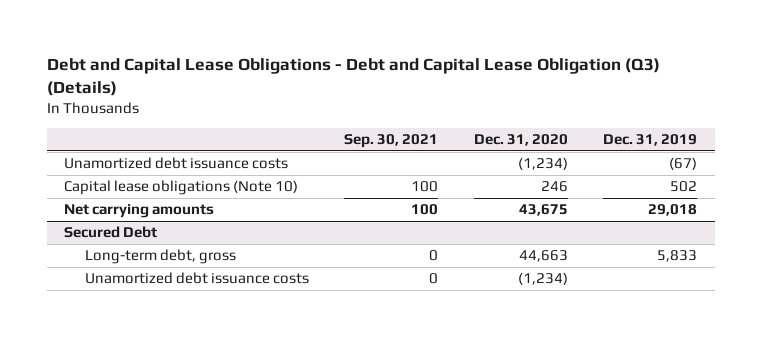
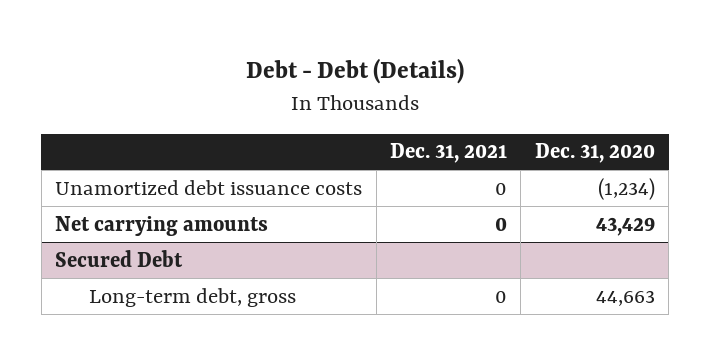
[46,57,660,96] Debt and Capital Lease Obligations - Debt and Capital Lease Obligation (Q3) (Details) -> [245,58,464,85] Debt - Debt (Details)
[344,134,439,149] Sep. 30, 2021 -> none
[602,134,697,147] Dec. 31, 2019 -> none
none -> [389,143,507,164] Dec. 31, 2021
[64,180,299,196] Capital lease obligations (Note 10) -> none
[518,204,568,217] 43,675 -> [595,216,655,236] 43,429
[84,272,309,285] Unamortized debt issuance costs -> none

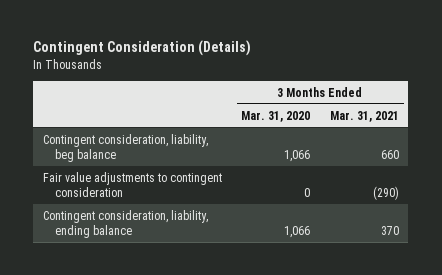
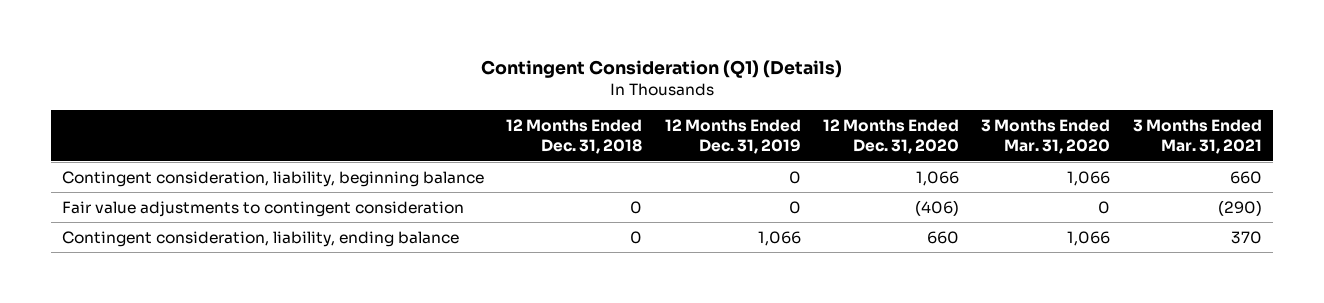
[33,40,252,57] Contingent Consideration (Details) -> [480,60,842,79] Contingent Consideration (Q1) (Details)
none -> [506,119,643,155] 12 Months Ended Dec. 31, 2018
none -> [664,119,801,155] 12 Months Ended Dec. 31, 2019
none -> [822,119,959,155] 12 Months Ended Dec. 31, 2020
[43,133,209,162] Contingent consideration, liability, beg balance -> [61,170,484,187] Contingent consideration, liability, beginning balance

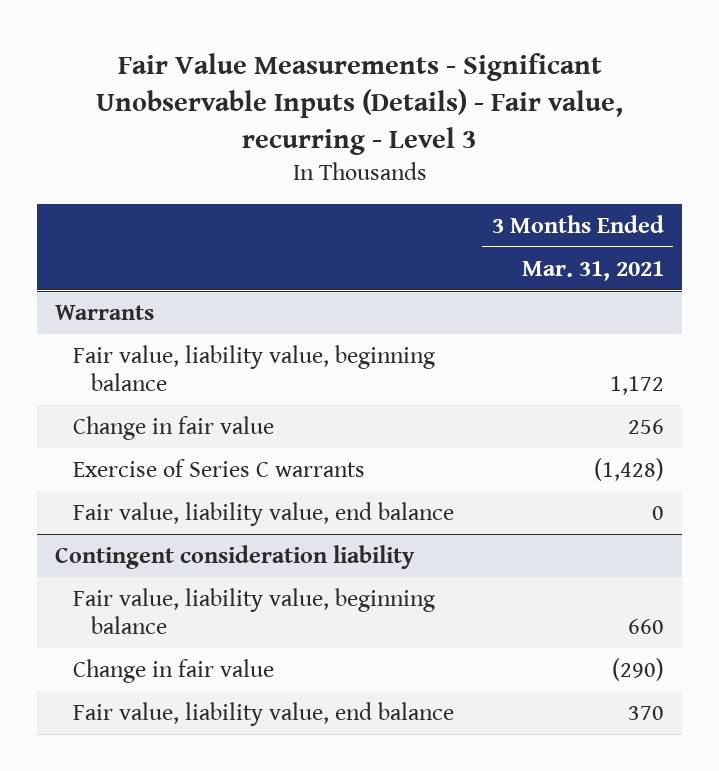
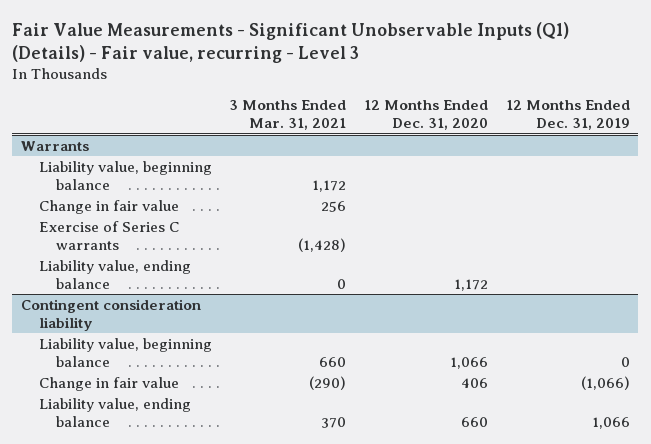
[95,52,623,156] Fair Value Measurements - Significant Unobservable Inputs (Details) - Fair value, recurring - Level 3 -> [12,21,570,63] Fair Value Measurements - Significant Unobservable Inputs (Q1) (Details) - Fair value, recurring - Level 3
none -> [363,100,488,131] 12 Months Ended Dec. 31, 2020
none -> [505,100,630,131] 12 Months Ended Dec. 31, 2019
[73,344,436,392] Fair value, liability value, beginning balance -> [38,160,212,190] Liability value, beginning balance
[73,501,455,526] Fair value, liability value, end balance -> [38,259,191,289] Liability value, ending balance
[73,587,436,635] Fair value, liability value, beginning balance -> [38,337,212,367] Liability value, beginning balance
[73,701,455,726] Fair value, liability value, end balance -> [38,397,191,427] Liability value, ending balance

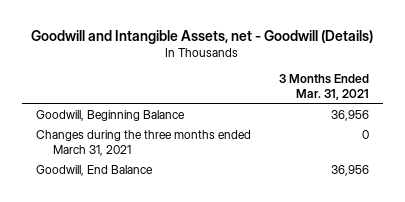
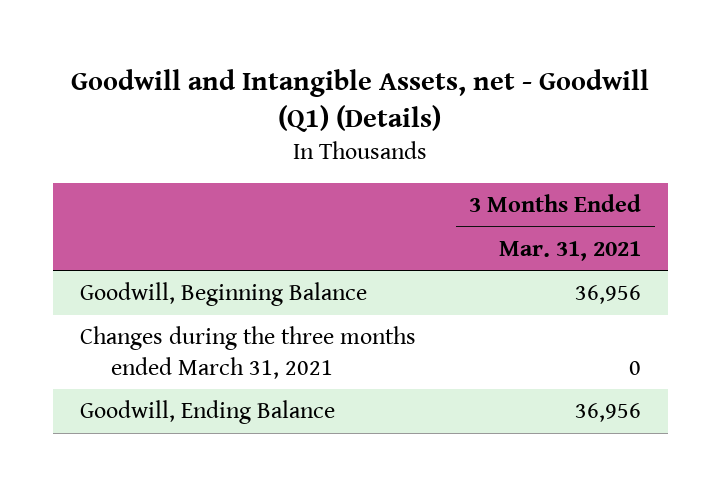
[31,29,374,44] Goodwill and Intangible Assets, net - Goodwill (Details) -> [71,68,650,133] Goodwill and Intangible Assets, net - Goodwill (Q1) (Details)
[35,165,153,177] Goodwill, End Balance -> [79,400,335,425] Goodwill, Ending Balance

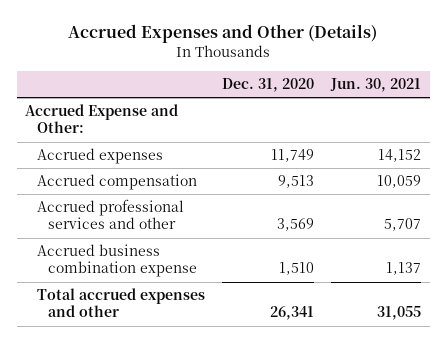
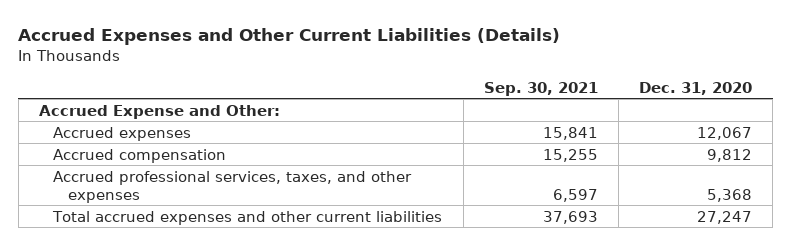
[68,24,378,44] Accrued Expenses and Other (Details) -> [18,28,561,46] Accrued Expenses and Other Current Liabilities (Details)
[330,78,422,93] Jun. 30, 2021 -> none
none -> [483,81,598,96] Sep. 30, 2021
[36,244,198,278] Accrued business combination expense -> none
[270,149,314,163] 11,749 -> [697,126,753,140] 12,067
[277,175,314,189] 9,513 -> [707,148,753,162] 9,812
[36,199,184,230] Accrued professional services and other -> [53,170,413,203] Accrued professional services, taxes, and other expenses
[276,218,314,232] 3,569 -> [707,188,753,202] 5,368
[36,288,205,318] Total accrued expenses and other -> [52,210,443,225] Total accrued expenses and other current liabilities
[269,306,314,321] 26,341 -> [697,210,753,224] 27,247

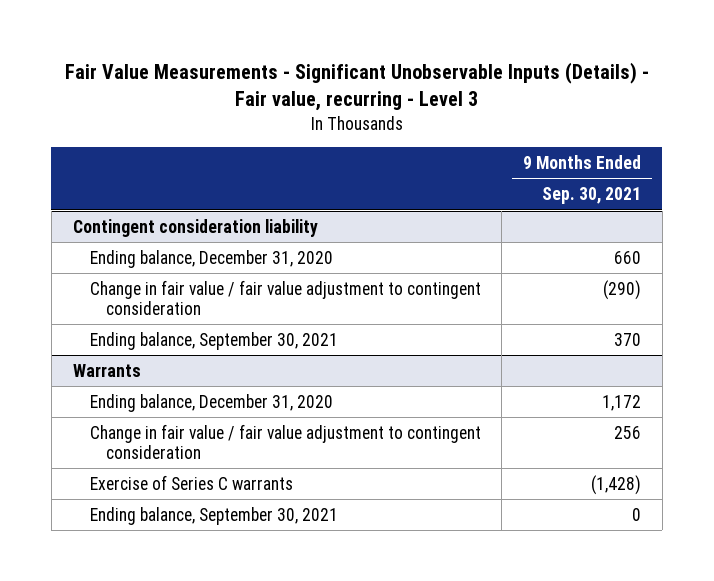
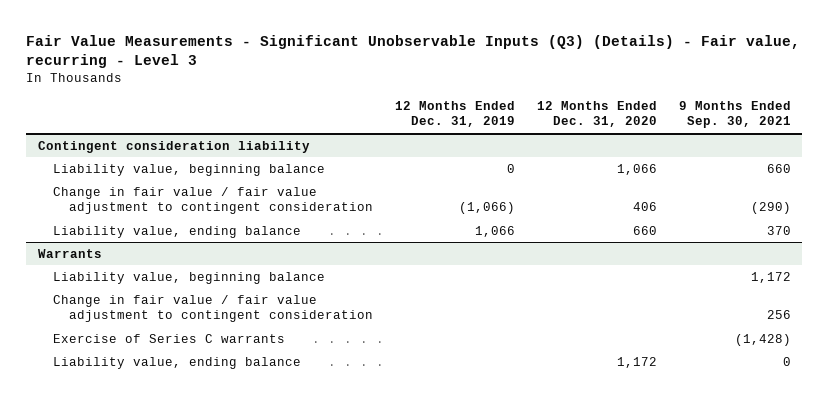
[64,61,649,111] Fair Value Measurements - Significant Unobservable Inputs (Details) - Fair value, recurring - Level 3 -> [26,34,801,69] Fair Value Measurements - Significant Unobservable Inputs (Q3) (Details) - Fair value, recurring - Level 3
none -> [395,101,516,128] 12 Months Ended Dec. 31, 2019
none -> [537,101,658,128] 12 Months Ended Dec. 31, 2020
[89,249,333,268] Ending balance, December 31, 2020 -> [53,163,326,176] Liability value, beginning balance
[89,331,338,350] Ending balance, September 30, 2021 -> [53,225,302,238] Liability value, ending balance
[89,393,333,412] Ending balance, December 31, 2020 -> [53,271,326,284] Liability value, beginning balance
[89,506,338,525] Ending balance, September 30, 2021 -> [53,356,302,369] Liability value, ending balance

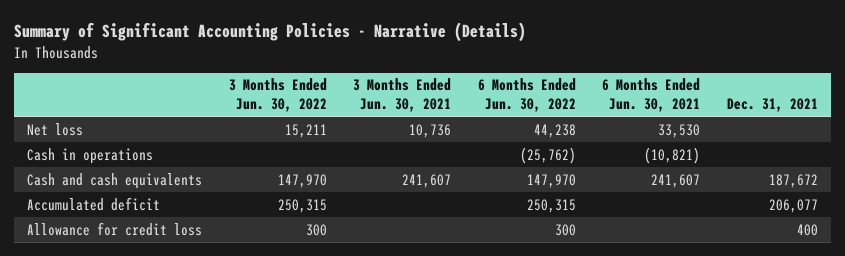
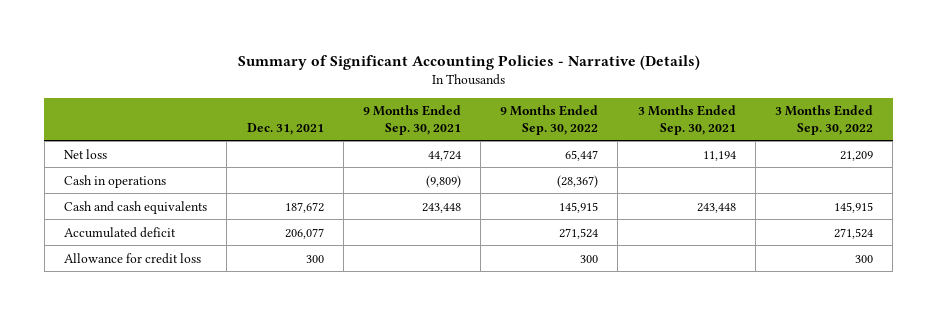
[228,78,327,113] 3 Months Ended Jun. 30, 2022 -> none
[353,78,452,113] 3 Months Ended Jun. 30, 2021 -> none
[477,78,576,113] 6 Months Ended Jun. 30, 2022 -> none
[602,78,701,113] 6 Months Ended Jun. 30, 2021 -> none
none -> [362,105,461,135] 9 Months Ended Sep. 30, 2021
none -> [500,105,599,135] 9 Months Ended Sep. 30, 2022
none -> [637,105,736,135] 3 Months Ended Sep. 30, 2021
none -> [774,105,873,135] 3 Months Ended Sep. 30, 2022
[796,223,818,236] 400 -> [305,254,324,263] 300

